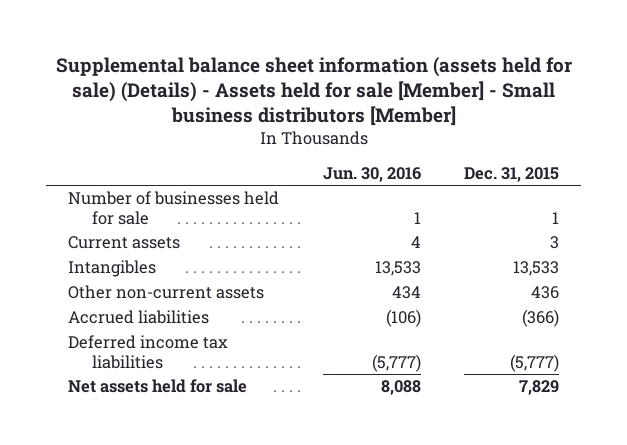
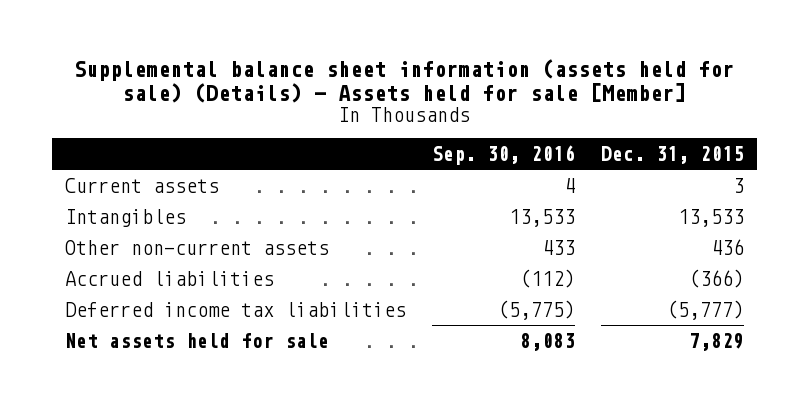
[55,56,572,127] Supplemental balance sheet information (assets held for sale) (Details) - Assets held for sale [Member] - Small business distributors [Member] -> [74,58,735,104] Supplemental balance sheet information (assets held for sale) (Details) - Assets held for sale [Member]
[322,166,421,182] Jun. 30, 2016 -> none
none -> [431,145,575,166] Sep. 30, 2016
[68,191,280,226] Number of businesses held for sale -> none

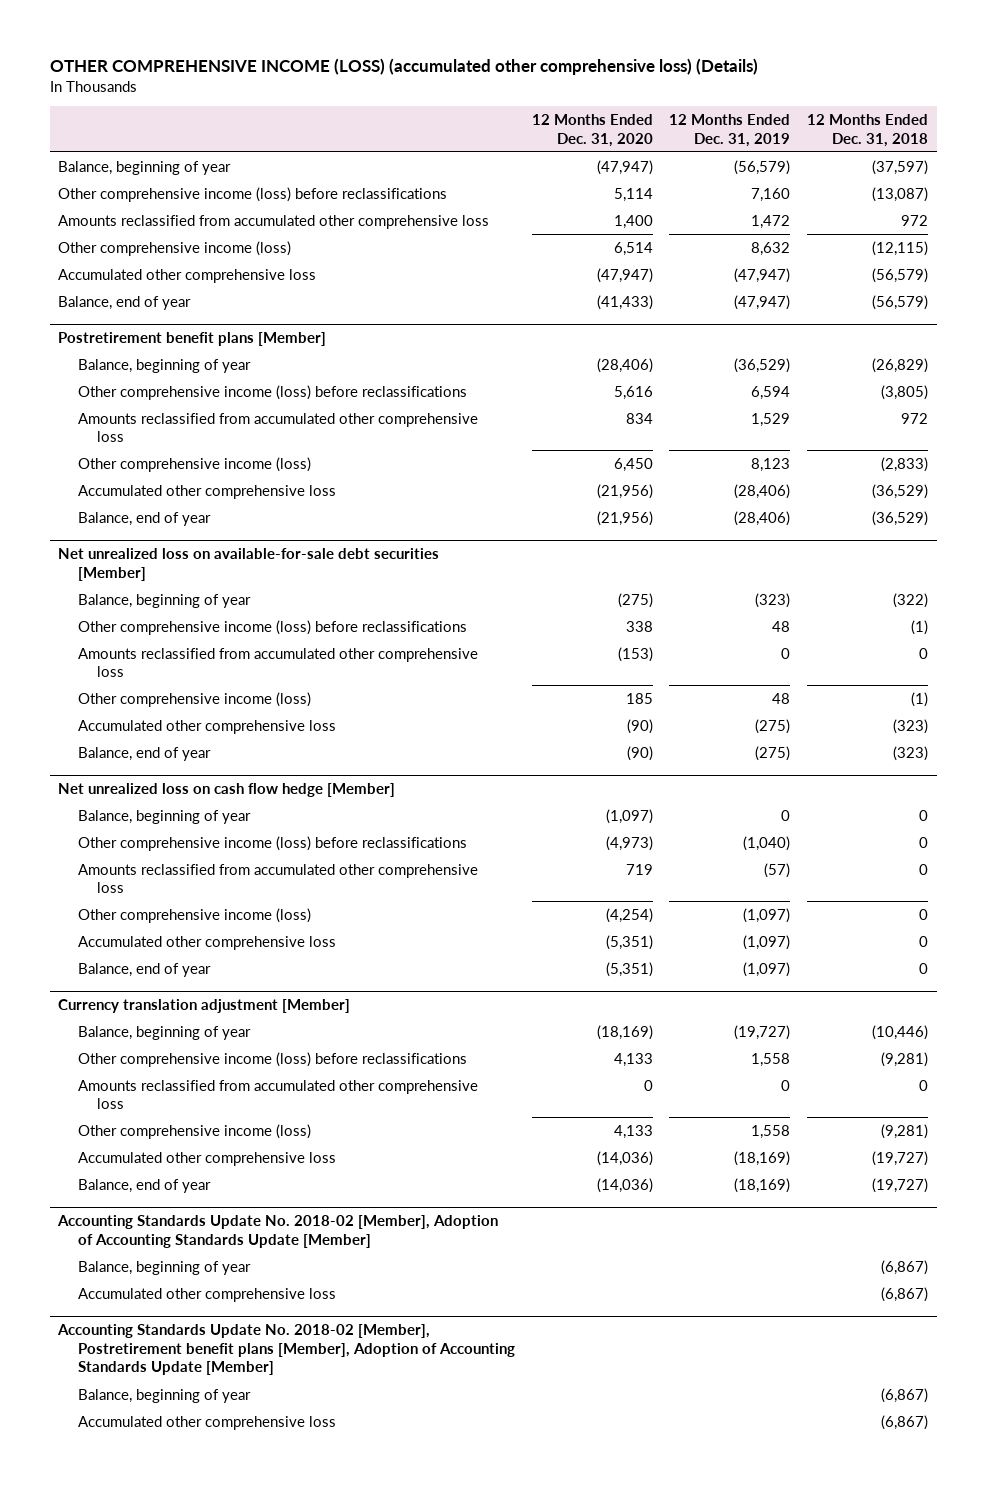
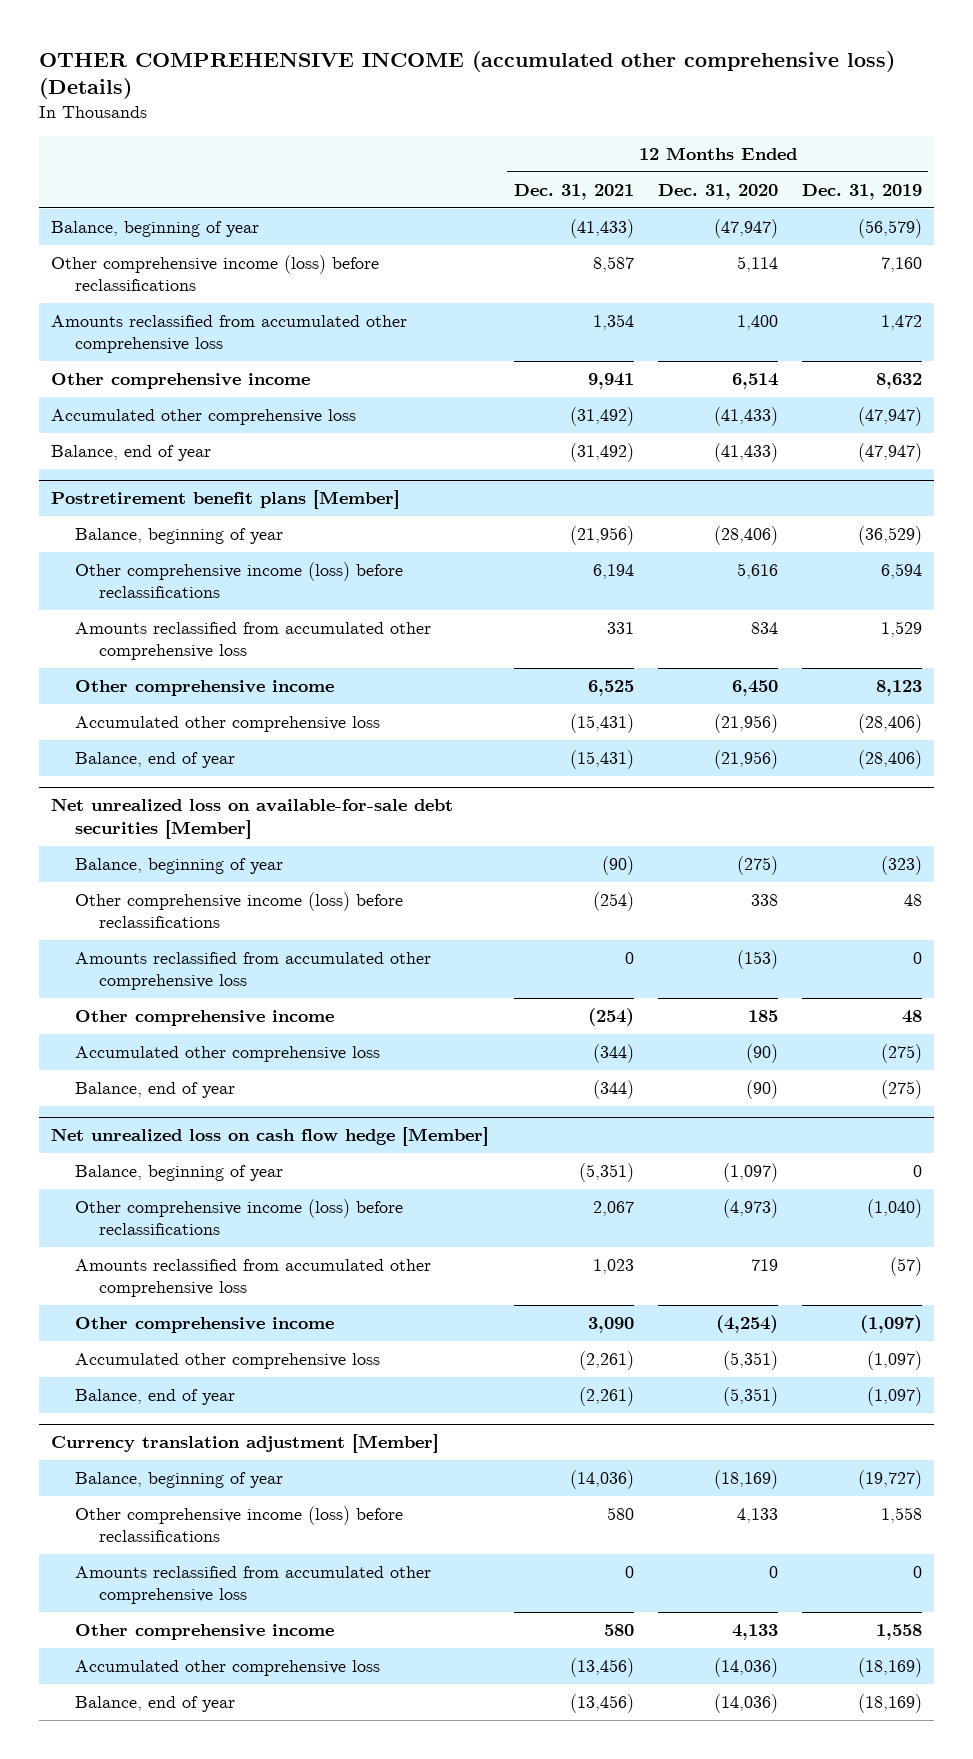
[49,58,758,76] OTHER COMPREHENSIVE INCOME (LOSS) (accumulated other comprehensive loss) (Details) -> [39,50,896,100] OTHER COMPREHENSIVE INCOME (accumulated other comprehensive loss) (Details)
[807,113,929,147] 12 Months Ended Dec. 31, 2018 -> none
none -> [513,183,634,200] Dec. 31, 2021
[58,240,292,256] Other comprehensive income (loss) -> [51,373,311,390] Other comprehensive income
[596,267,653,283] (47,947) -> [713,407,778,427] (41,433)
[77,456,311,472] Other comprehensive income (loss) -> [75,680,335,697] Other comprehensive income
[77,691,311,707] Other comprehensive income (loss) -> [75,1010,335,1027] Other comprehensive income
[77,907,311,923] Other comprehensive income (loss) -> [75,1317,335,1334] Other comprehensive income
[77,1123,311,1139] Other comprehensive income (loss) -> [75,1624,335,1641] Other comprehensive income
[57,1214,499,1248] Accounting Standards Update No. 2018-02 [Member], Adoption of Accounting Standards Update [Member] -> none
[77,1260,251,1275] Balance, beginning of year -> none
[77,1287,336,1302] Accumulated other comprehensive loss -> none
[57,1323,515,1376] Accounting Standards Update No. 2018-02 [Member], Postretirement benefit plans [Member], Adoption of Accounting Standards Update [Member] -> none
[77,1388,251,1403] Balance, beginning of year -> none
[77,1415,336,1430] Accumulated other comprehensive loss -> none

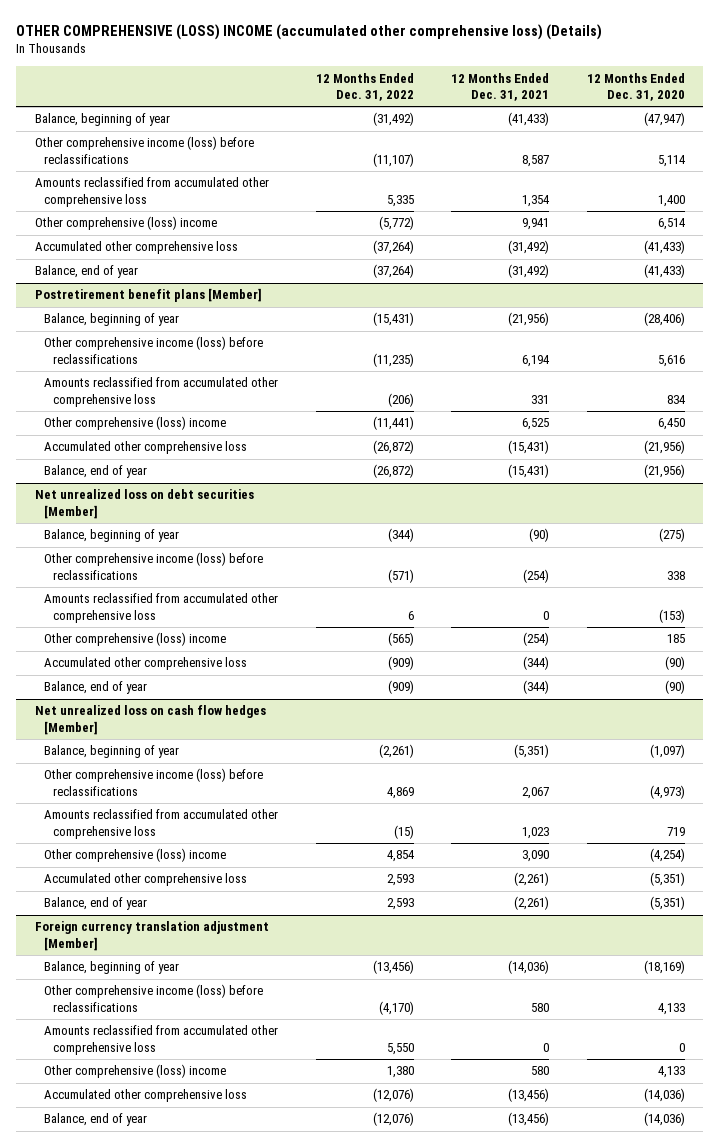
[39,50,896,100] OTHER COMPREHENSIVE INCOME (accumulated other comprehensive loss) (Details) -> [16,24,603,41] OTHER COMPREHENSIVE (LOSS) INCOME (accumulated other comprehensive loss) (Details)
[801,183,922,200] Dec. 31, 2019 -> none
none -> [315,72,414,101] 12 Months Ended Dec. 31, 2022
[51,373,311,390] Other comprehensive income -> [35,216,218,231] Other comprehensive (loss) income
[75,680,335,697] Other comprehensive income -> [44,416,227,431] Other comprehensive (loss) income
[51,798,454,839] Net unrealized loss on available-for-sale debt securities [Member] -> [35,489,255,519] Net unrealized loss on debt securities [Member]
[75,1010,335,1027] Other comprehensive income -> [44,632,227,647] Other comprehensive (loss) income
[51,1127,490,1147] Net unrealized loss on cash flow hedge [Member] -> [35,705,267,735] Net unrealized loss on cash flow hedges [Member]
[75,1317,335,1334] Other comprehensive income -> [44,848,227,863] Other comprehensive (loss) income
[51,1434,440,1454] Currency translation adjustment [Member] -> [35,921,270,951] Foreign currency translation adjustment [Member]
[75,1624,335,1641] Other comprehensive income -> [44,1064,227,1079] Other comprehensive (loss) income

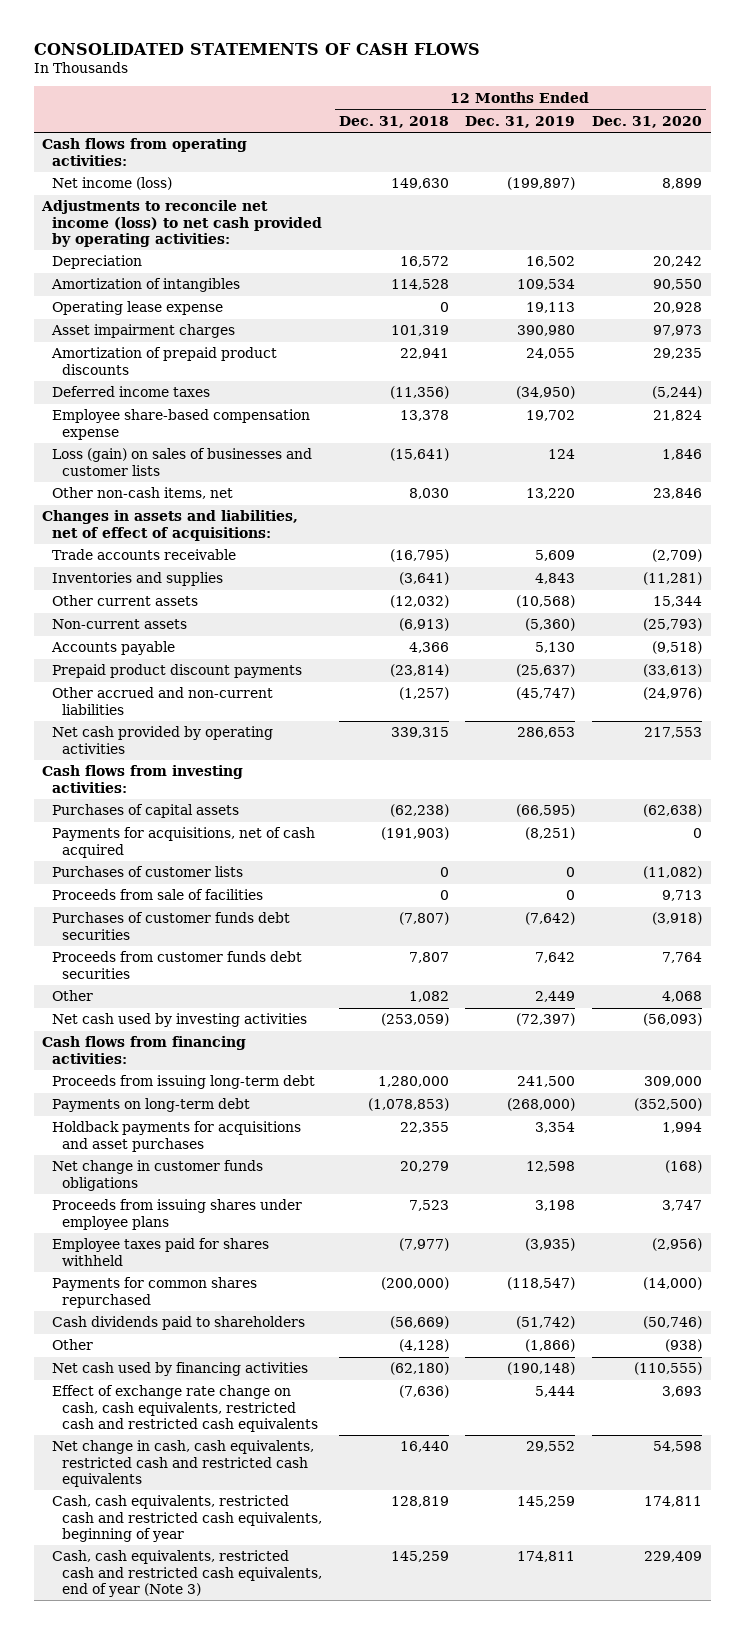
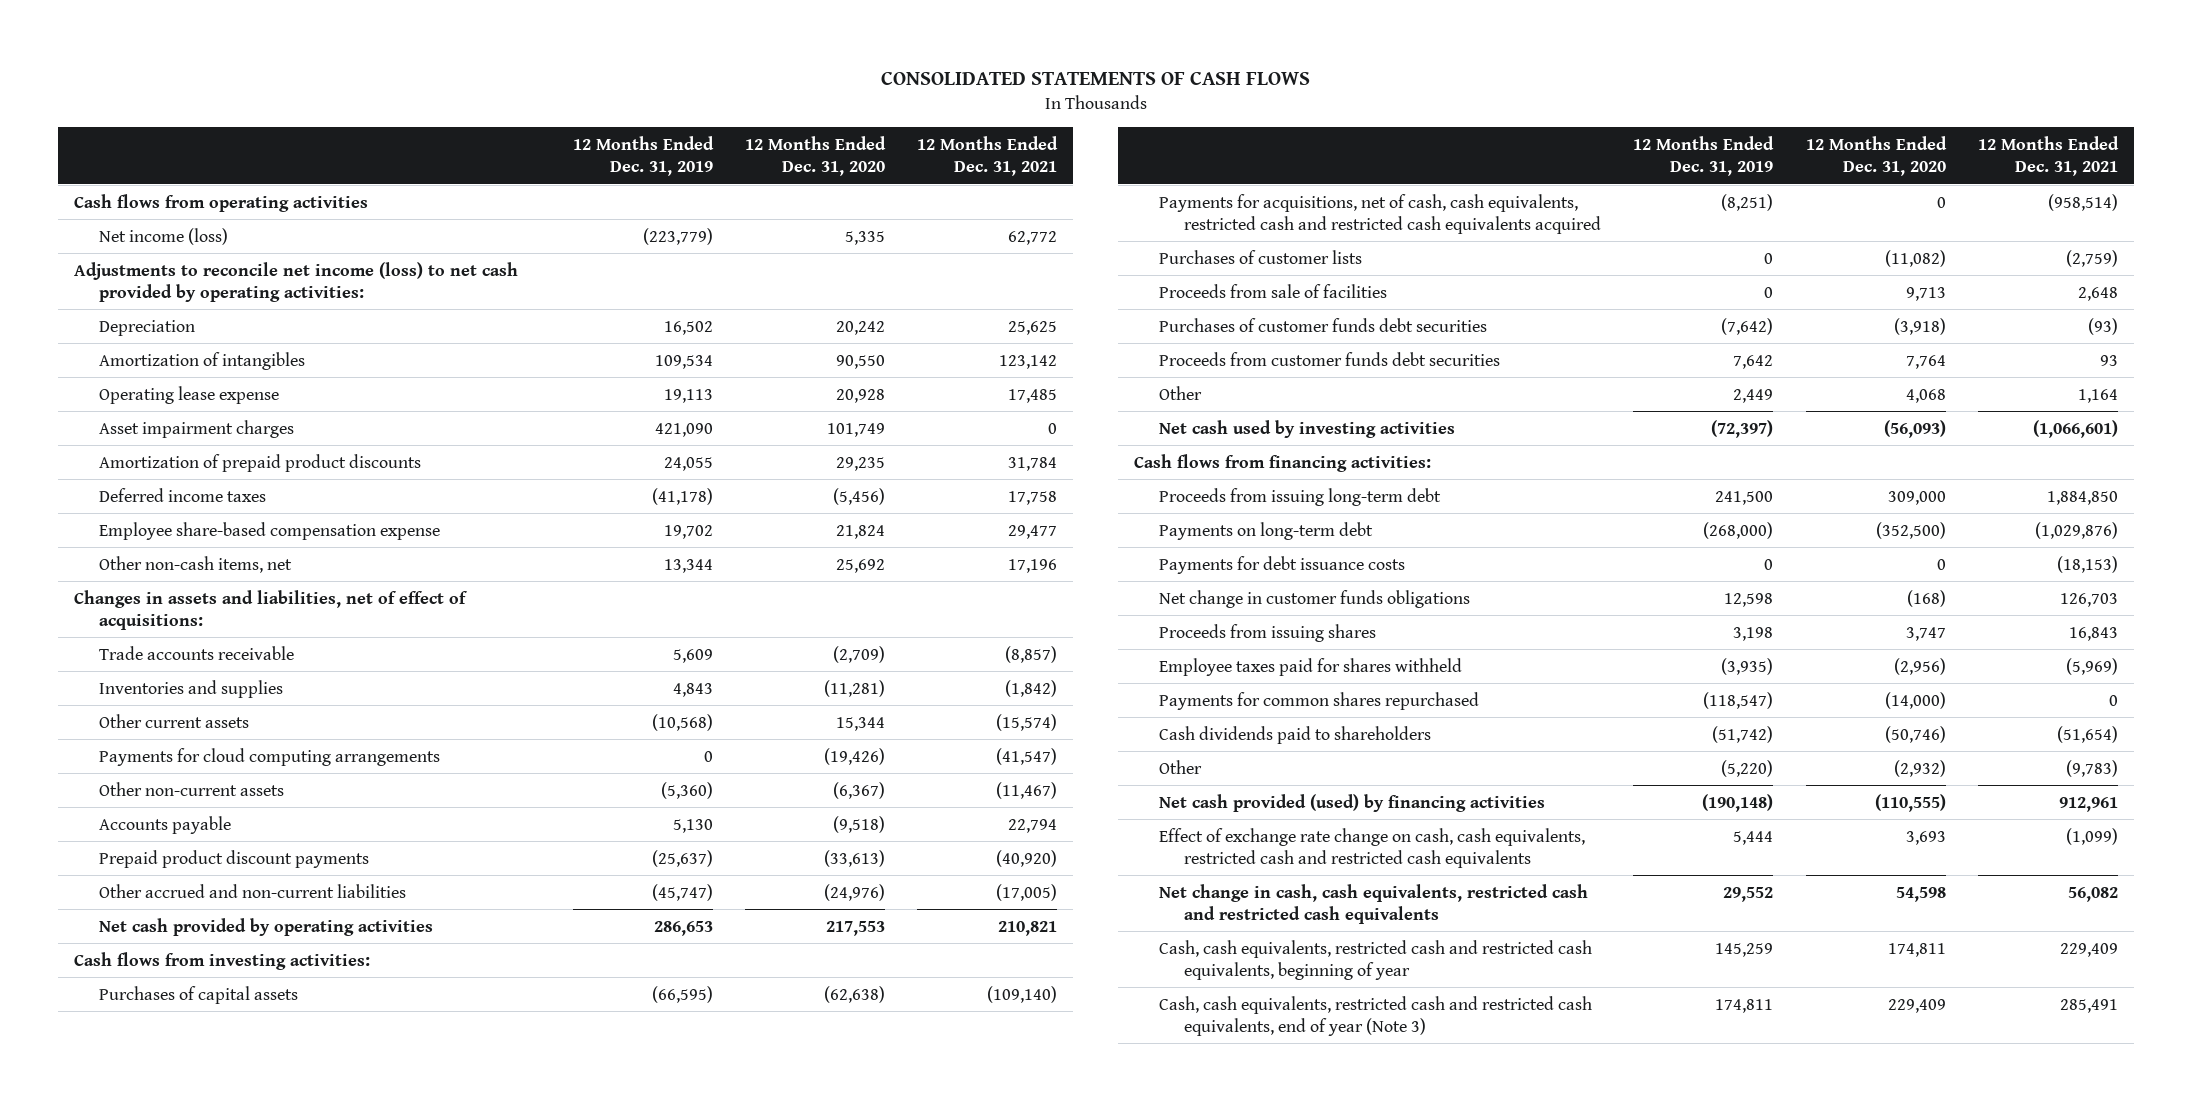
[338,115,449,128] Dec. 31, 2018 -> none
none -> [917,135,1059,177] 12 Months Ended Dec. 31, 2021
[42,138,248,166] Cash flows from operating activities: -> [73,193,368,212] Cash flows from operating activities
[507,177,576,191] (199,897) -> [642,227,713,245] (223,779)
[662,178,703,190] 8,899 -> [845,230,886,245] 5,335
[517,325,576,337] 390,980 -> [654,422,713,437] 421,090
[653,325,703,337] 97,973 -> [827,422,886,437] 101,749
[516,386,576,400] (34,950) -> [651,487,713,505] (41,178)
[652,386,703,400] (5,244) -> [833,487,886,505] (5,456)
[52,448,313,476] Loss (gain) on sales of businesses and customer lists -> none
[526,488,576,500] 13,220 -> [663,558,713,573] 13,344
[653,488,703,500] 23,846 -> [836,558,886,573] 25,692
none -> [98,747,440,766] Payments for cloud computing arrangements
[52,619,188,630] Non-current assets -> [98,781,284,796] Other non-current assets
[643,618,703,632] (25,793) -> [833,781,886,799] (6,367)
[52,827,316,858] Payments for acquisitions, net of cash acquired -> [1159,193,1602,234] Payments for acquisitions, net of cash, cash equivalents, restricted cash and restricted cash equivalents acquired
[52,1121,302,1152] Holdback payments for acquisitions and asset purchases -> none
none -> [1159,555,1406,574] Payments for debt issuance costs
[52,1199,303,1230] Proceeds from issuing shares under employee plans -> [1159,623,1377,642] Proceeds from issuing shares
[525,1339,576,1353] (1,866) -> [1721,759,1774,777] (5,220)
[665,1339,703,1353] (938) -> [1893,759,1946,777] (2,932)
[52,1362,309,1377] Net cash used by financing activities -> [1159,793,1546,812] Net cash provided (used) by financing activities

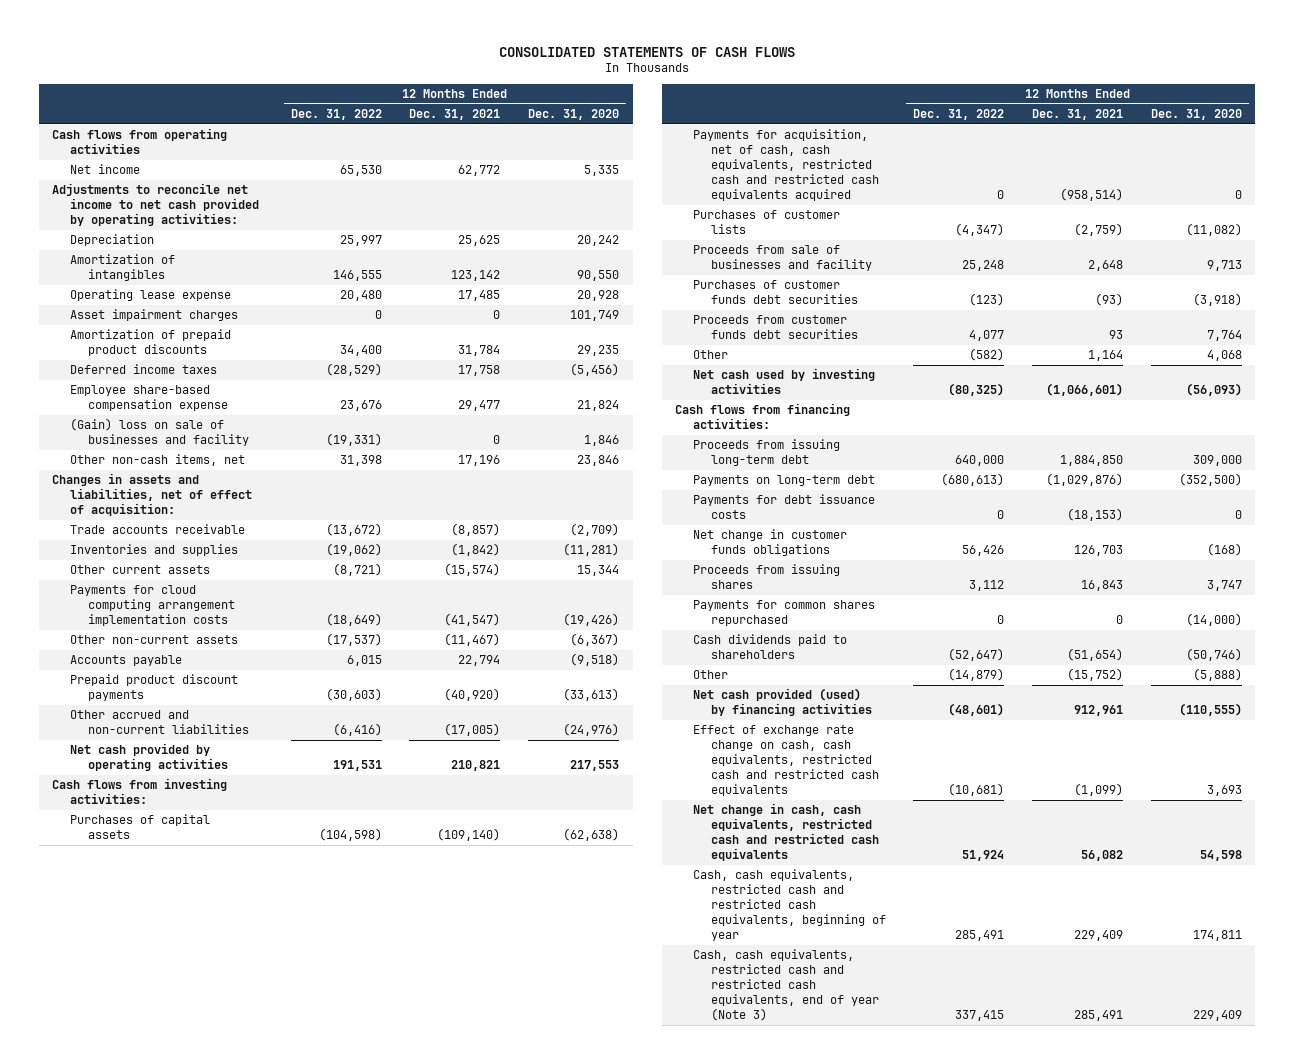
[572,135,714,177] 12 Months Ended Dec. 31, 2019 -> none
none -> [290,108,382,120] Dec. 31, 2022
[98,227,228,245] Net income (loss) -> [70,164,141,175] Net income
[73,261,518,302] Adjustments to reconcile net income (loss) to net cash provided by operating activities: -> [52,183,260,227] Adjustments to reconcile net income to net cash provided by operating activities:
none -> [70,418,249,447] (Gain) loss on sale of businesses and facility
[836,558,886,573] 25,692 -> [576,455,619,467] 23,846
[73,589,468,630] Changes in assets and liabilities, net of effect of acquisitions: -> [52,473,253,517] Changes in assets and liabilities, net of effect of acquisition:
[98,747,440,766] Payments for cloud computing arrangements -> [70,585,235,627] Payments for cloud computing arrangement implementation costs
[1159,193,1602,234] Payments for acquisitions, net of cash, cash equivalents, restricted cash and restricted cash equivalents acquired -> [693,129,879,201] Payments for acquisition, net of cash, cash equivalents, restricted cash and restricted cash equivalents acquired
[1159,283,1388,298] Proceeds from sale of facilities -> [693,245,872,272] Proceeds from sale of businesses and facility
[1159,657,1463,676] Employee taxes paid for shares withheld -> none
[1893,759,1946,777] (2,932) -> [1192,668,1242,682] (5,888)
[2065,759,2118,777] (9,783) -> [1067,668,1124,682] (15,752)

